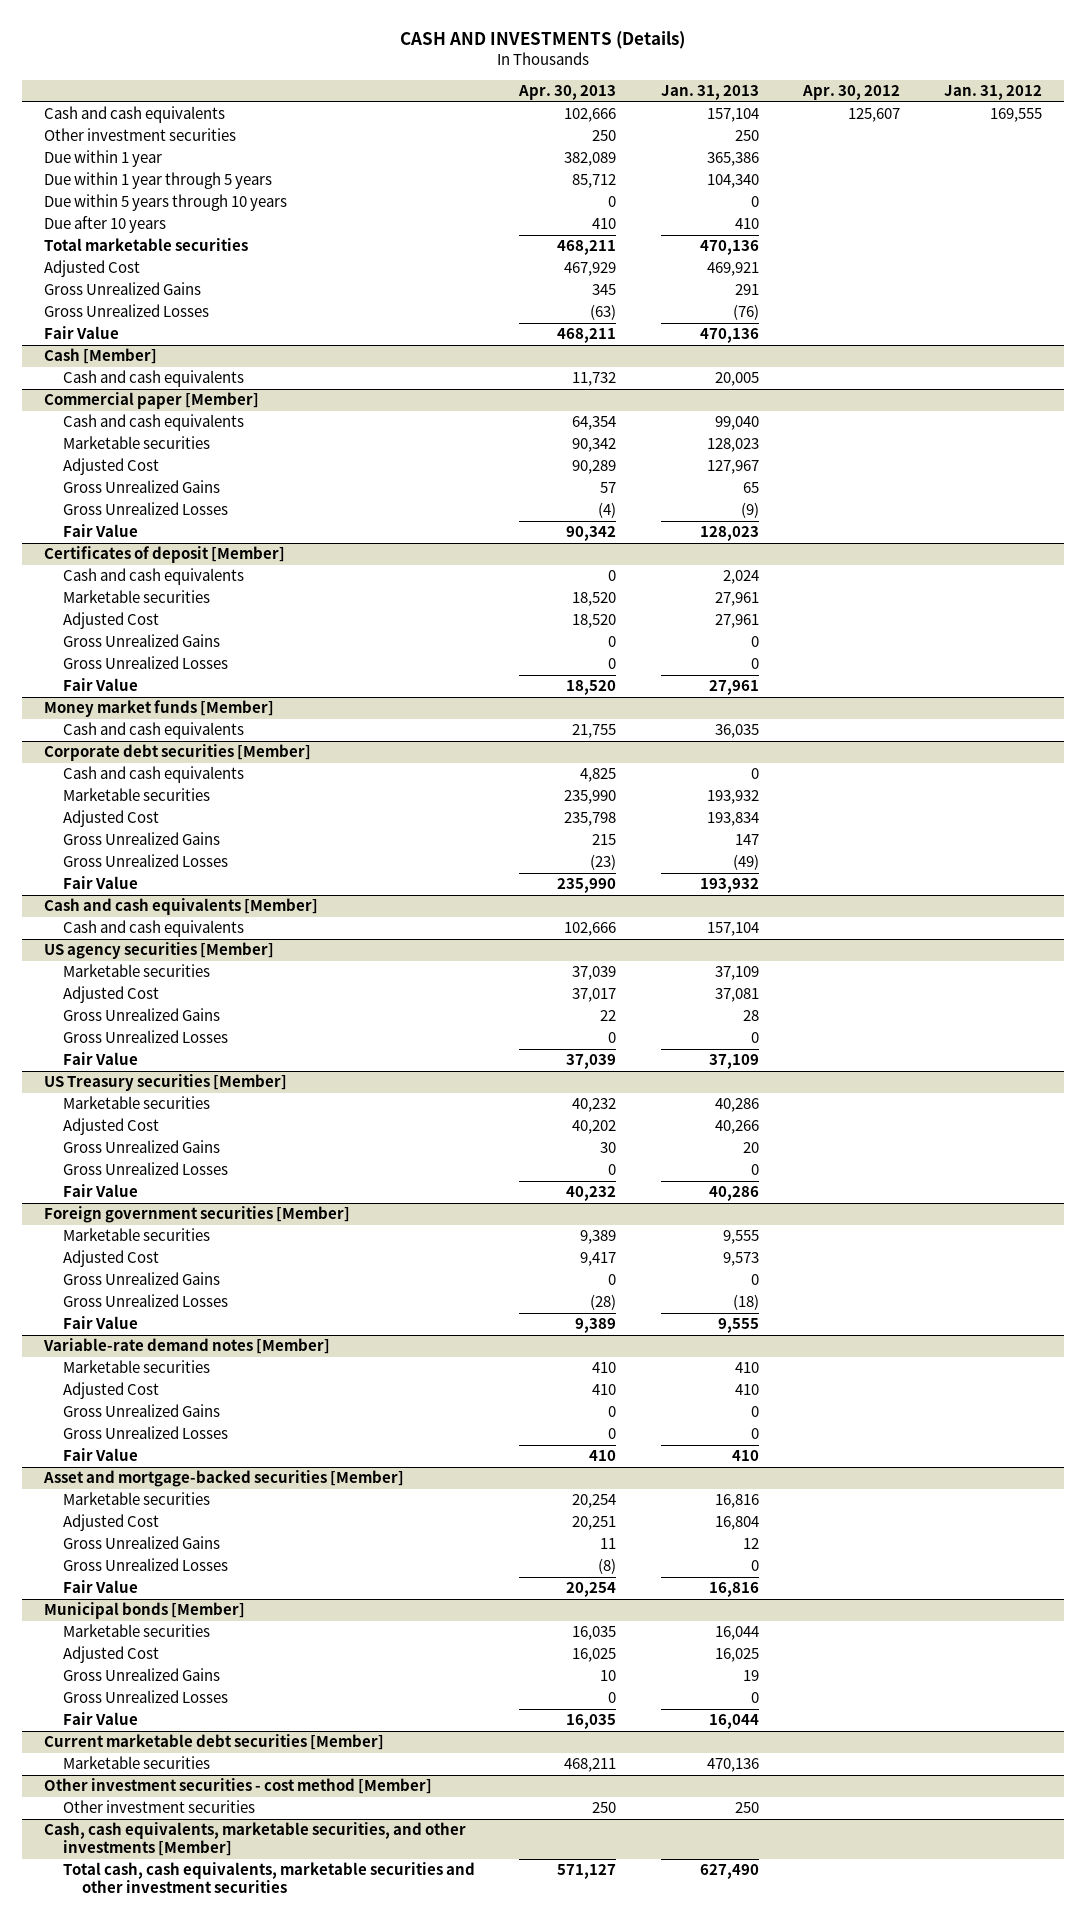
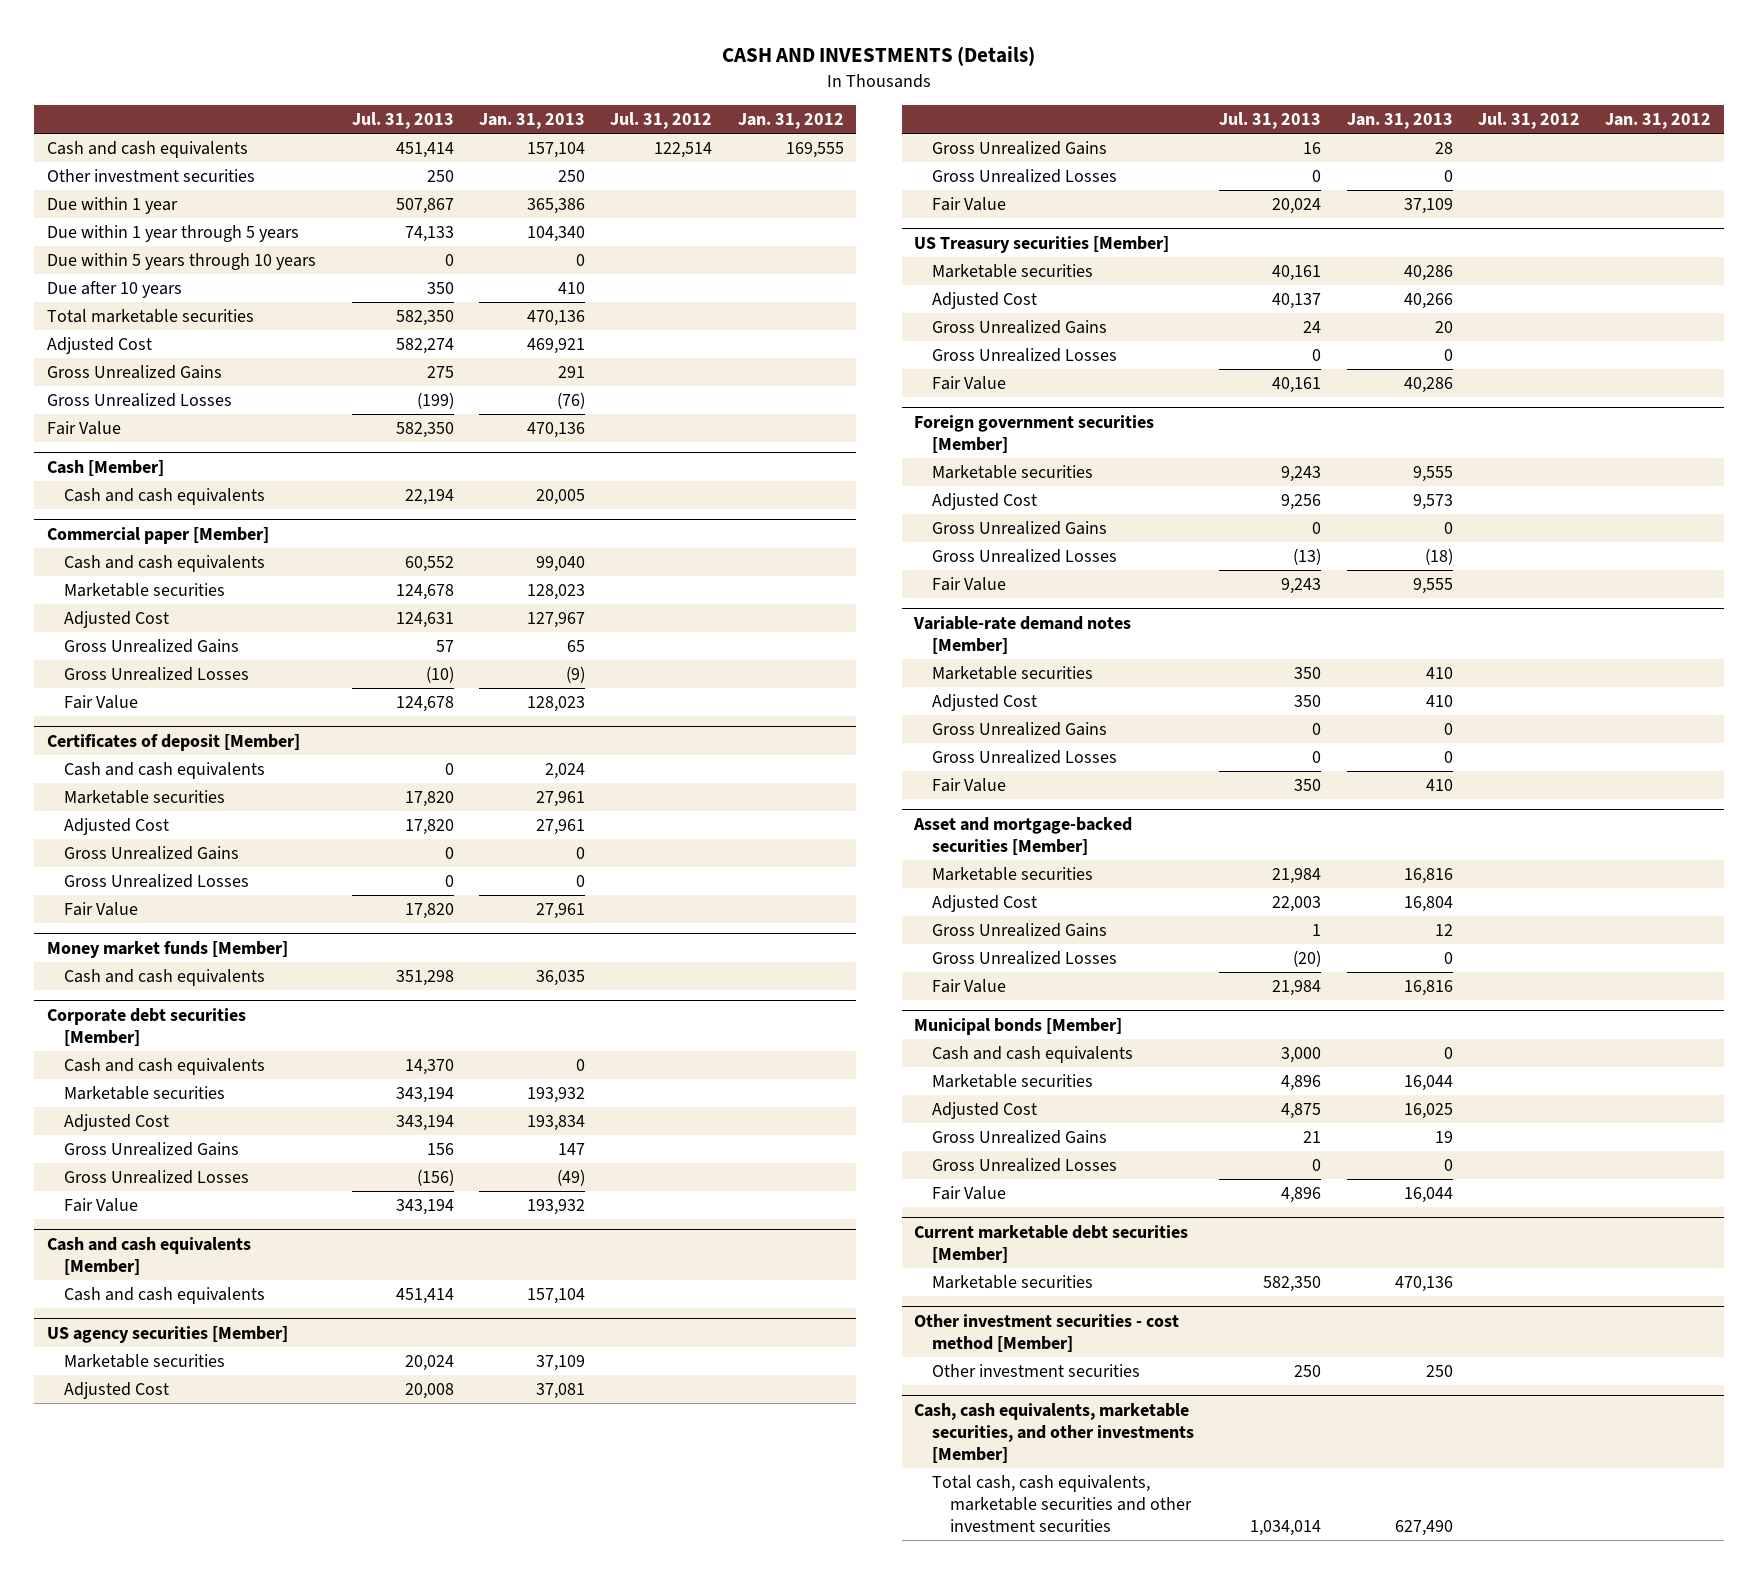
[518,85,617,101] Apr. 30, 2013 -> none
[801,85,900,101] Apr. 30, 2012 -> none
none -> [351,111,454,129] Jul. 31, 2013
none -> [610,111,713,129] Jul. 31, 2012
none -> [932,1046,1134,1064] Cash and cash equivalents

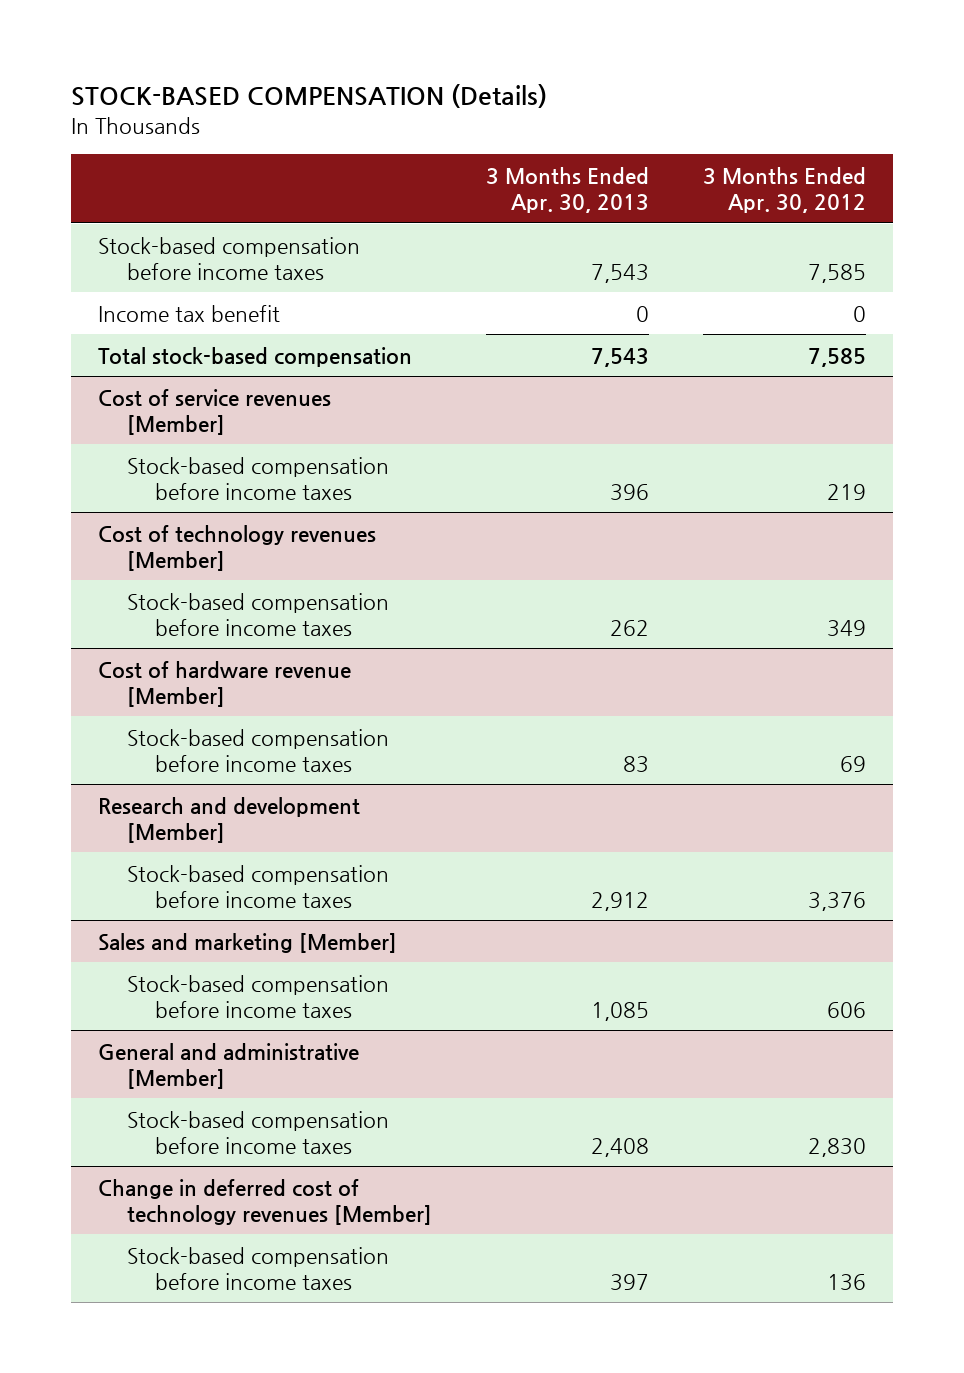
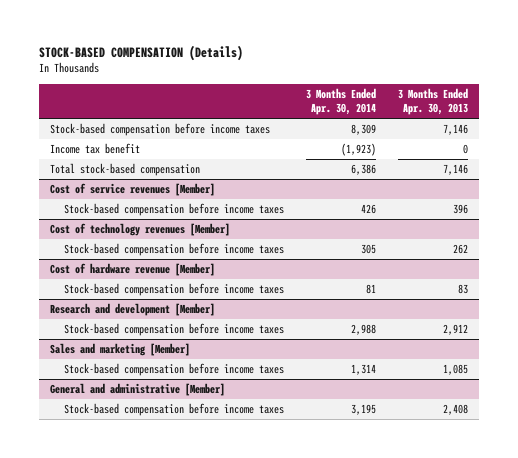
[702,166,866,213] 3 Months Ended Apr. 30, 2012 -> none
none -> [305,87,376,116] 3 Months Ended Apr. 30, 2014
[590,263,649,283] 7,543 -> [442,124,468,136] 7,146
[590,347,649,367] 7,543 -> [442,164,468,176] 7,146
[98,1178,432,1225] Change in deferred cost of technology revenues [Member] -> none
[126,1246,389,1290] Stock-based compensation before income taxes -> none

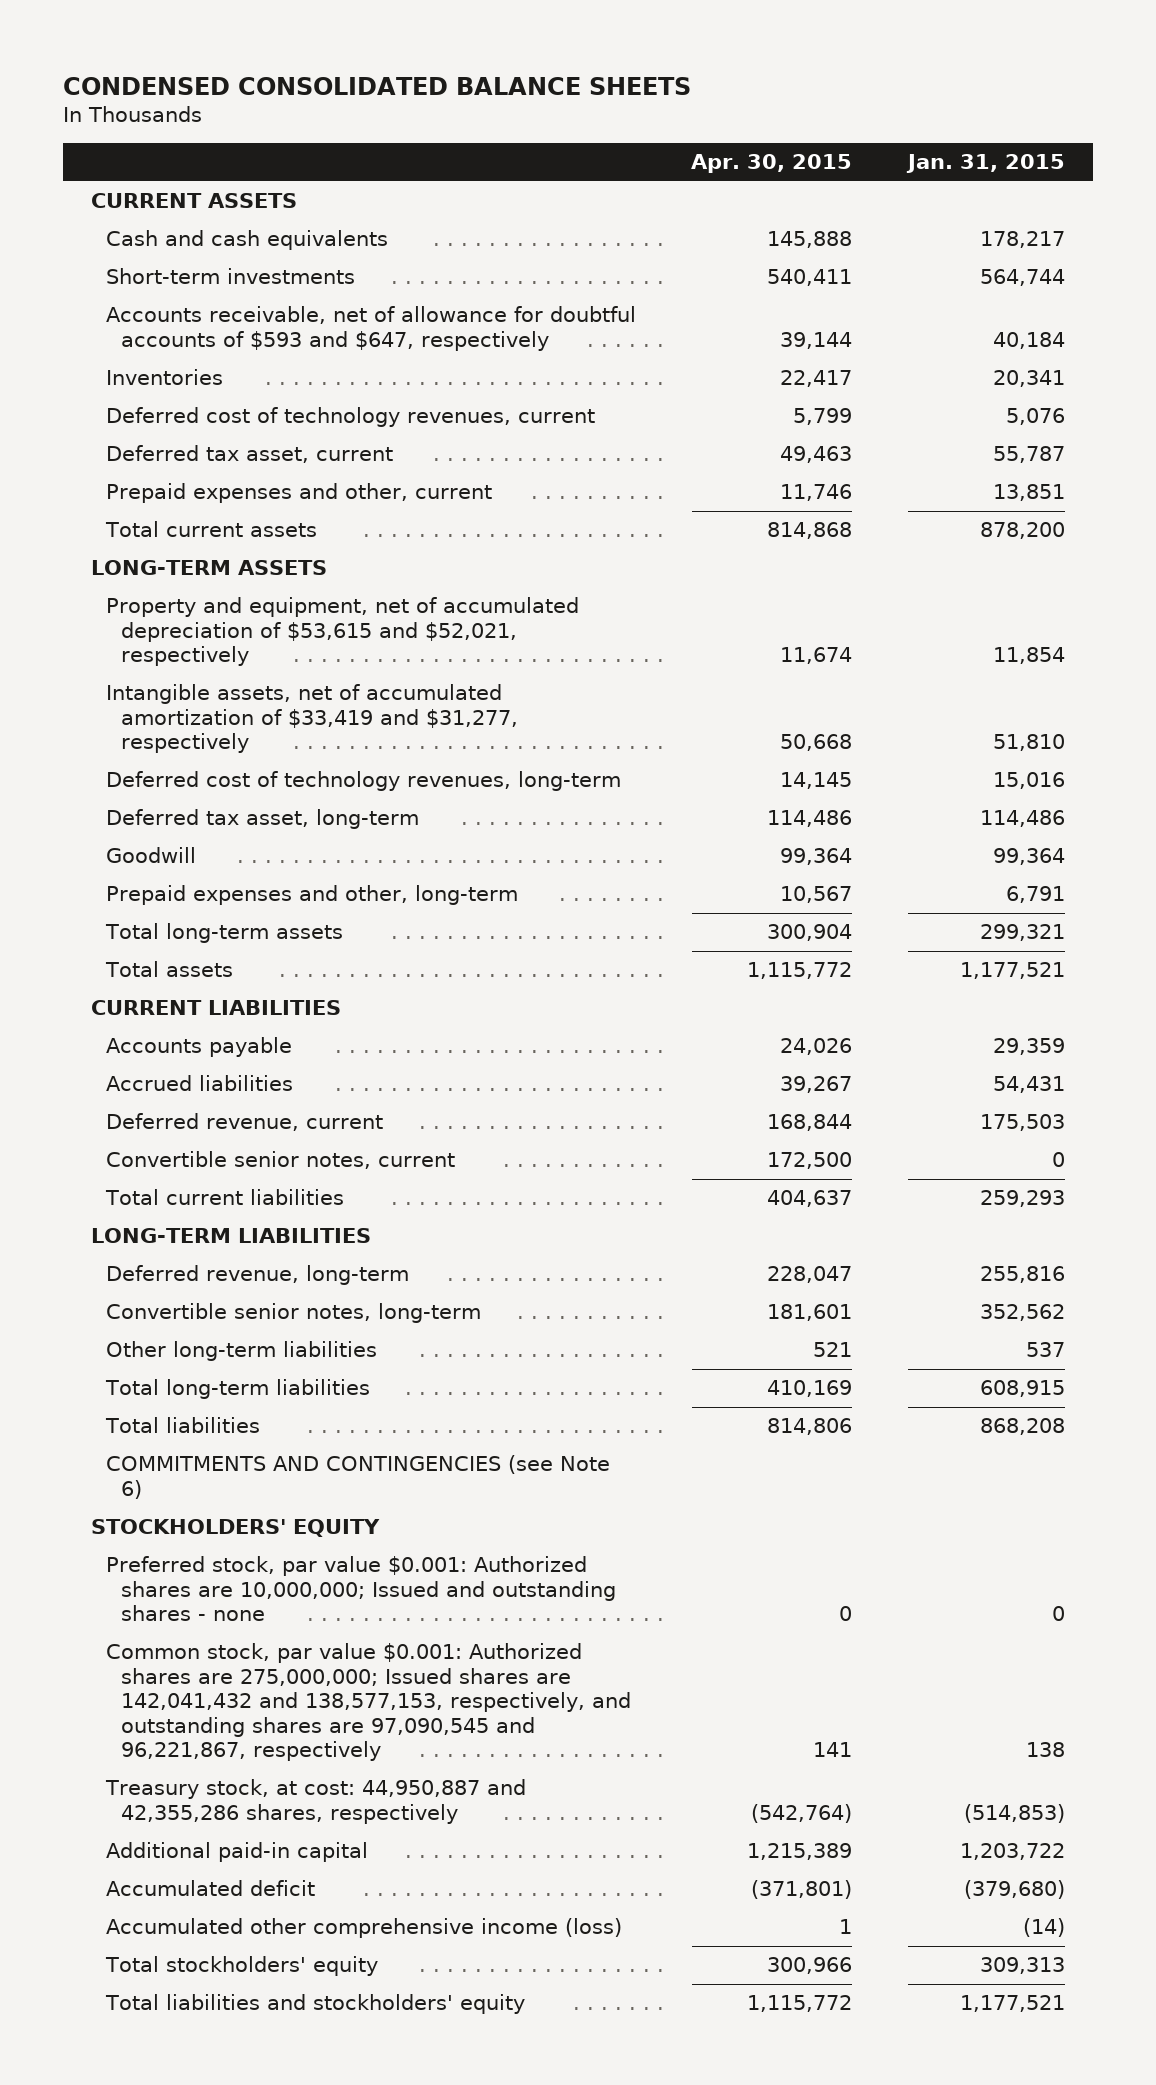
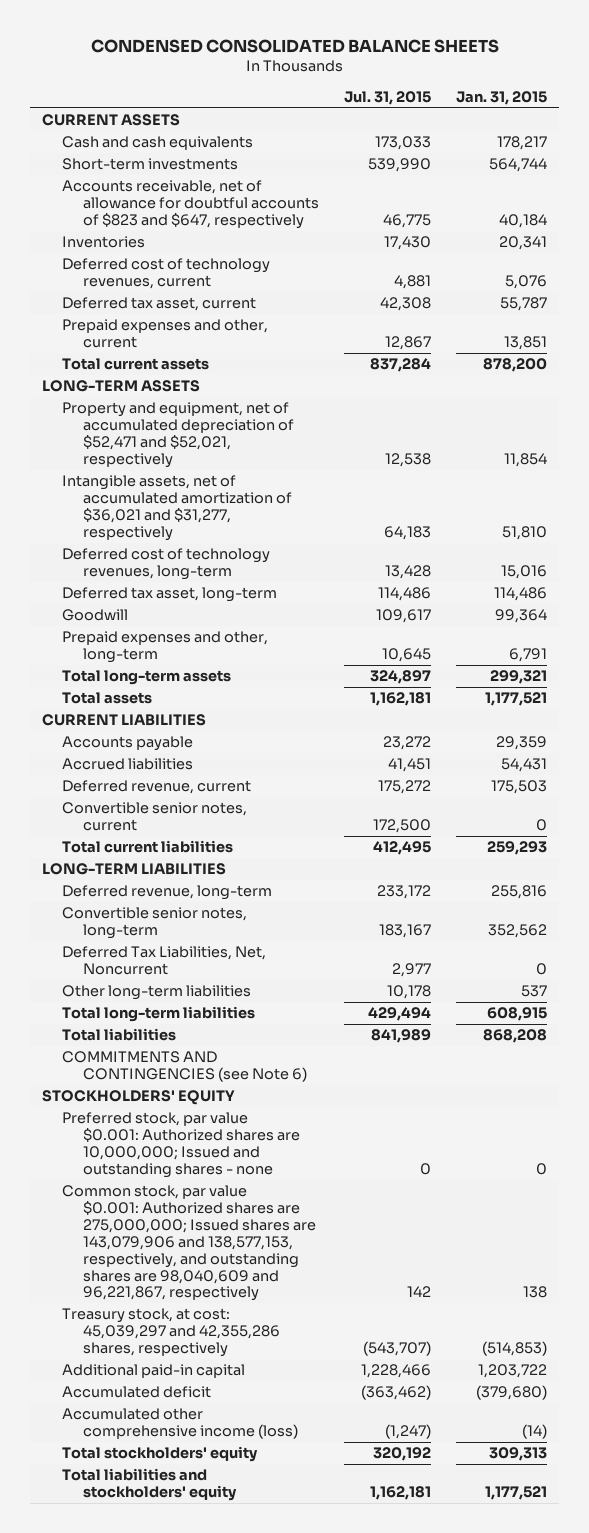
[691,154,853,174] Apr. 30, 2015 -> none
none -> [343,91,431,106] Jul. 31, 2015
[106,306,637,351] Accounts receivable, net of allowance for doubtful accounts of $593 and $647, respectively -> [62,180,319,229] Accounts receivable, net of allowance for doubtful accounts of $823 and $647, respectively
[106,597,580,667] Property and equipment, net of accumulated depreciation of $53,615 and $52,021, respectively -> [62,402,294,468] Property and equipment, net of accumulated depreciation of $52,471 and $52,021, respectively
[106,684,519,754] Intangible assets, net of accumulated amortization of $33,419 and $31,277, respectively -> [62,475,292,541] Intangible assets, net of accumulated amortization of $36,021 and $31,277, respectively
none -> [62,946,267,976] Deferred Tax Liabilities, Net, Noncurrent
[106,1643,632,1762] Common stock, par value $0.001: Authorized shares are 275,000,000; Issued shares are 142,041,432 and 138,577,153, respectively, and outstanding shares are 97,090,545 and 96,221,867, respectively -> [62,1185,316,1302] Common stock, par value $0.001: Authorized shares are 275,000,000; Issued shares are 143,079,906 and 138,577,153, respectively, and outstanding shares are 98,040,609 and 96,221,867, respectively
[105,1779,527,1824] Treasury stock, at cost: 44,950,887 and 42,355,286 shares, respectively -> [62,1308,280,1357] Treasury stock, at cost: 45,039,297 and 42,355,286 shares, respectively

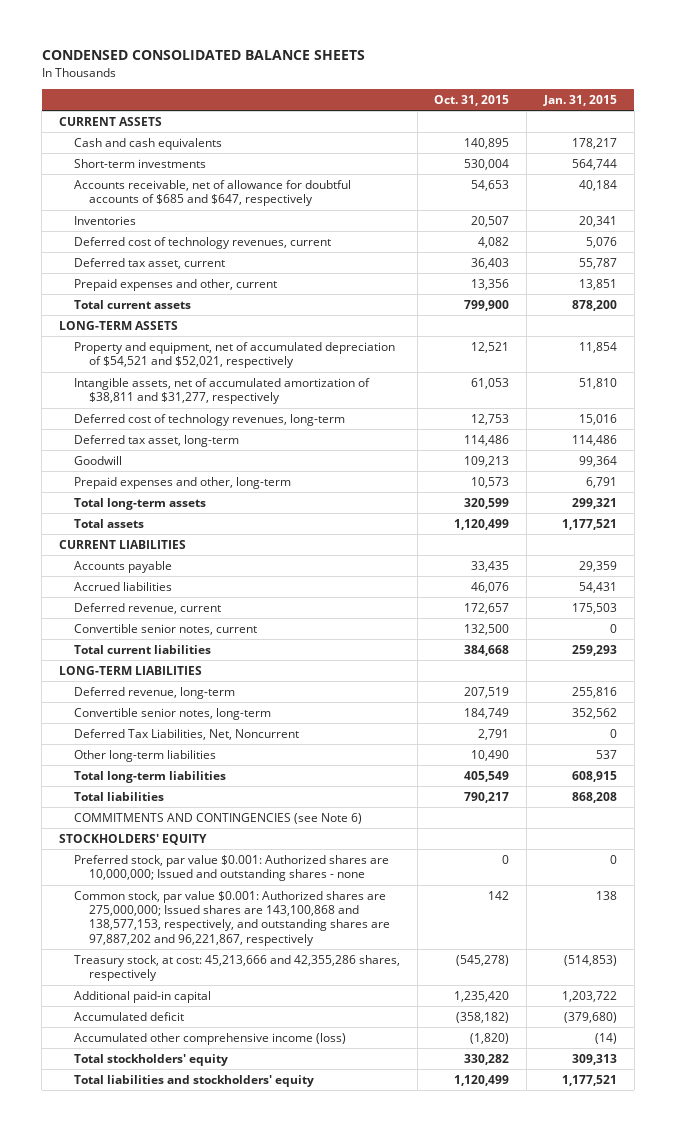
[343,91,431,106] Jul. 31, 2015 -> none
none -> [434,94,510,106] Oct. 31, 2015
[62,180,319,229] Accounts receivable, net of allowance for doubtful accounts of $823 and $647, respectively -> [74,180,352,207] Accounts receivable, net of allowance for doubtful accounts of $685 and $647, respectively
[62,402,294,468] Property and equipment, net of accumulated depreciation of $52,471 and $52,021, respectively -> [74,342,396,369] Property and equipment, net of accumulated depreciation of $54,521 and $52,021, respectively
[62,475,292,541] Intangible assets, net of accumulated amortization of $36,021 and $31,277, respectively -> [74,378,371,405] Intangible assets, net of accumulated amortization of $38,811 and $31,277, respectively
[62,1185,316,1302] Common stock, par value $0.001: Authorized shares are 275,000,000; Issued shares are 143,079,906 and 138,577,153, respectively, and outstanding shares are 98,040,609 and 96,221,867, respectively -> [74,891,391,946] Common stock, par value $0.001: Authorized shares are 275,000,000; Issued shares are 143,100,868 and 138,577,153, respectively, and outstanding shares are 97,887,202 and 96,221,867, respectively
[62,1308,280,1357] Treasury stock, at cost: 45,039,297 and 42,355,286 shares, respectively -> [74,955,401,982] Treasury stock, at cost: 45,213,666 and 42,355,286 shares, respectively

